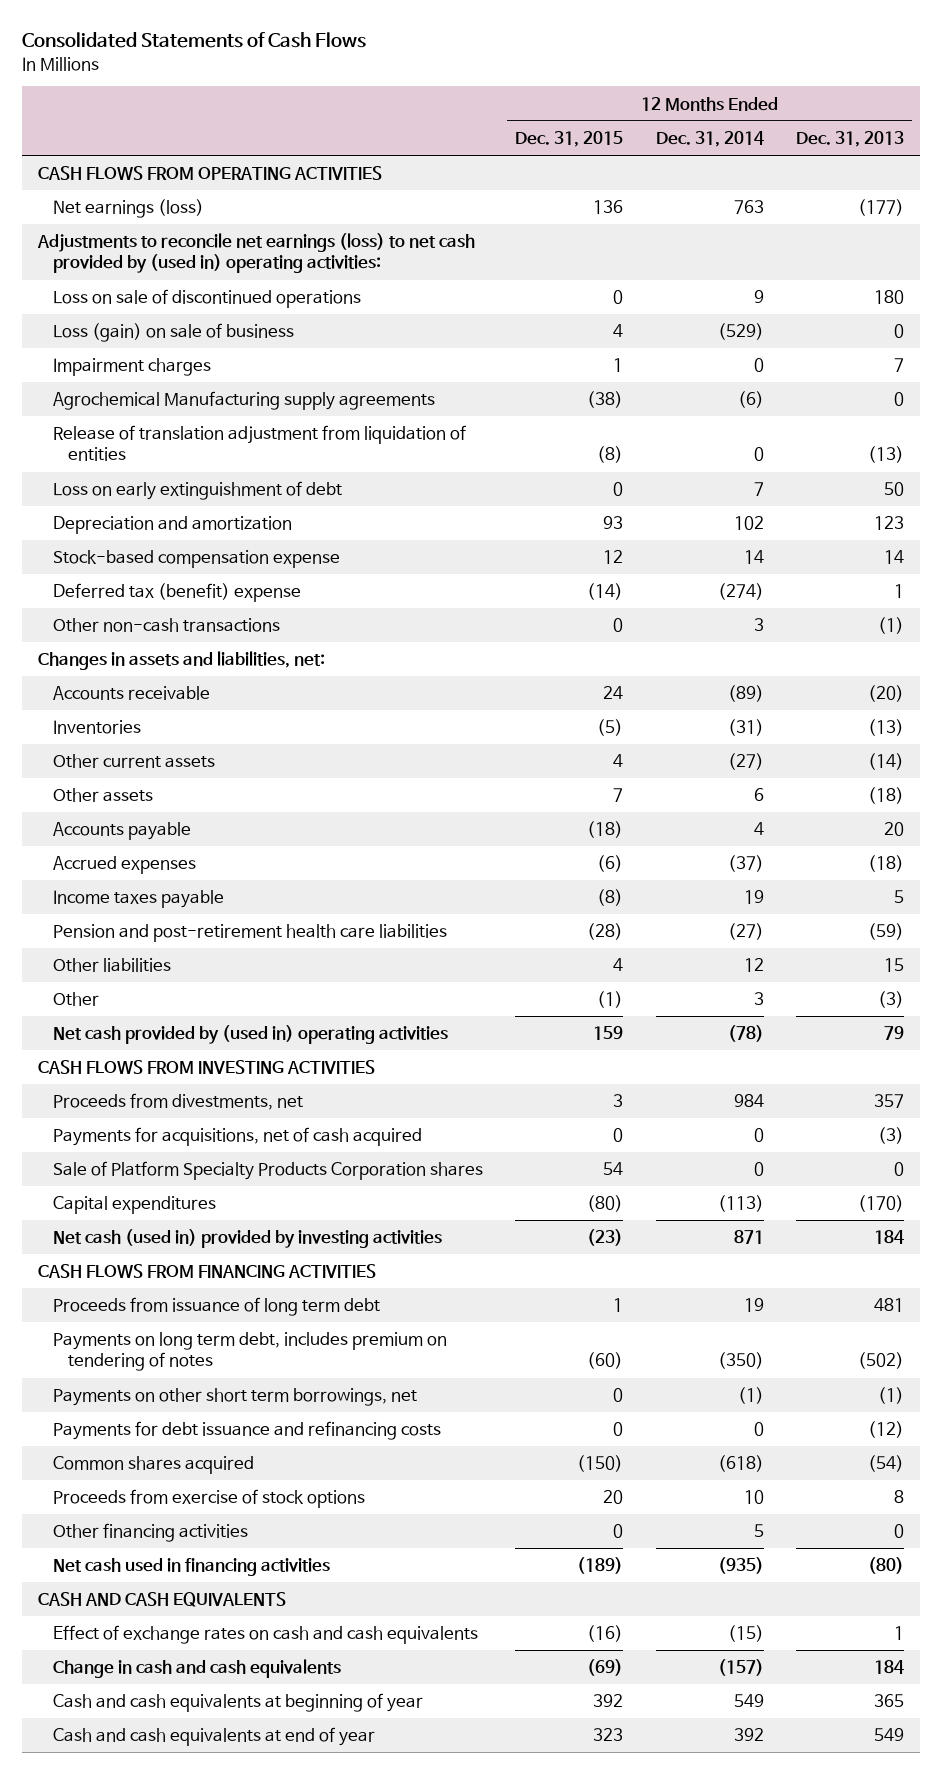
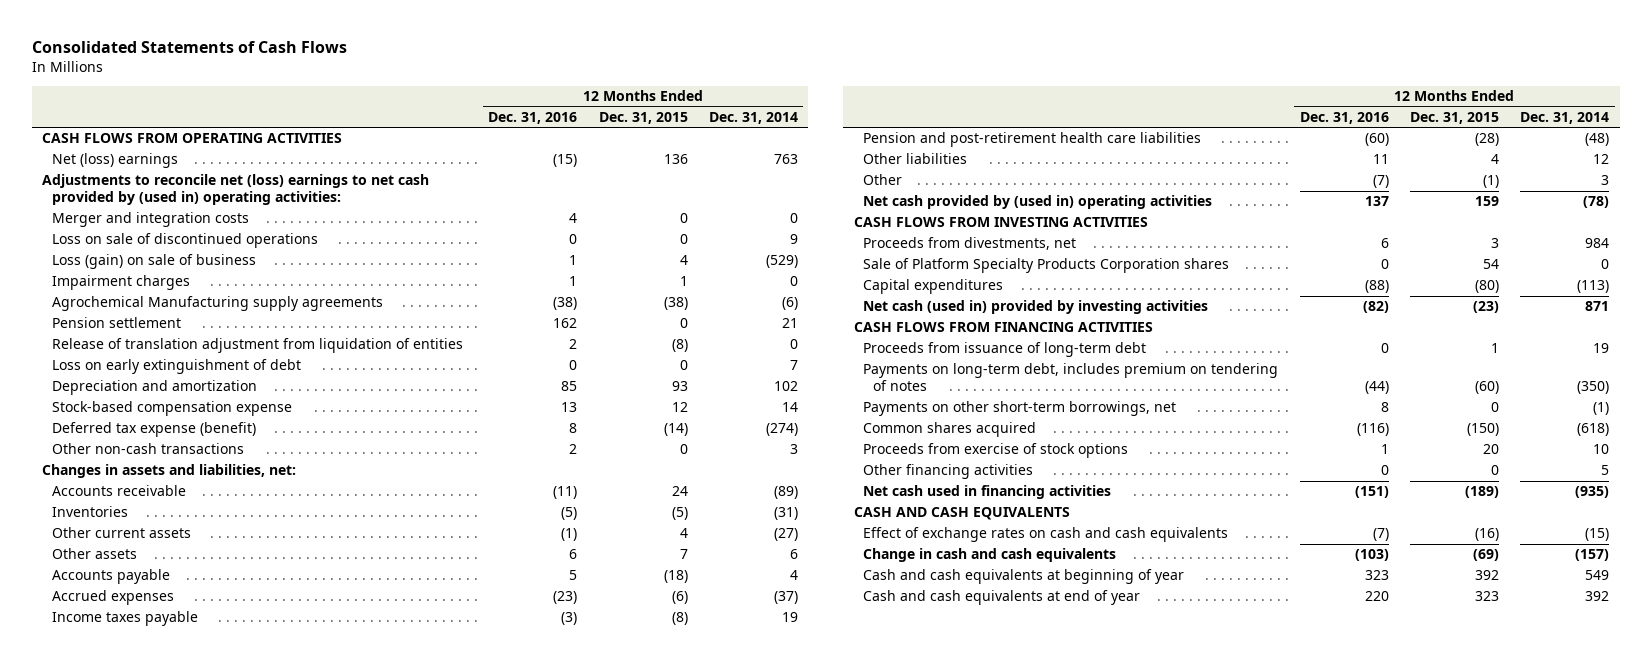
[796,130,905,147] Dec. 31, 2013 -> none
none -> [488,111,578,124] Dec. 31, 2016
[52,199,204,219] Net earnings (loss) -> [51,153,178,169] Net (loss) earnings
[36,233,475,274] Adjustments to reconcile net earnings (loss) to net cash provided by (used in) operating activities: -> [42,174,430,206] Adjustments to reconcile net (loss) earnings to net cash provided by (used in) operating activities:
none -> [51,212,249,228] Merger and integration costs
none -> [51,317,181,329] Pension settlement
[52,583,301,603] Deferred tax (benefit) expense -> [51,422,256,438] Deferred tax expense (benefit)
[727,923,764,941] (27) -> [1585,133,1610,147] (48)
[52,1127,422,1147] Payments for acquisitions, net of cash acquired -> none
[52,1421,441,1441] Payments for debt issuance and refinancing costs -> none
[52,1297,380,1317] Proceeds from issuance of long term debt -> [863,342,1147,358] Proceeds from issuance of long-term debt
[52,1332,447,1372] Payments on long term debt, includes premium on tendering of notes -> [863,363,1279,392] Payments on long-term debt, includes premium on tendering of notes
[52,1388,417,1407] Payments on other short term borrowings, net -> [863,401,1177,417] Payments on other short-term borrowings, net

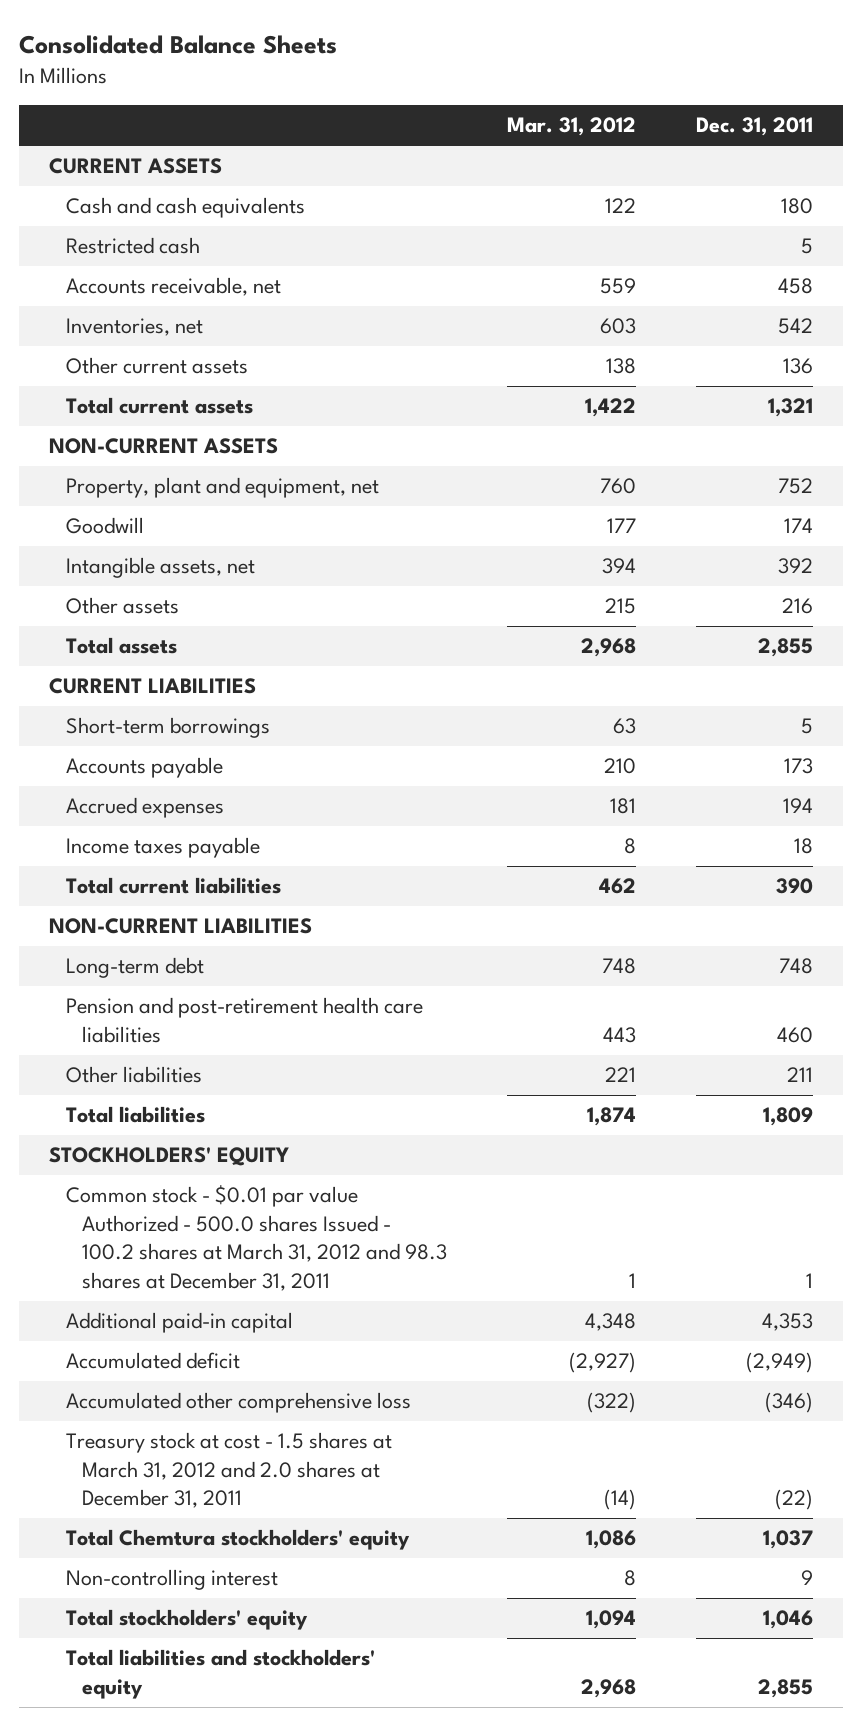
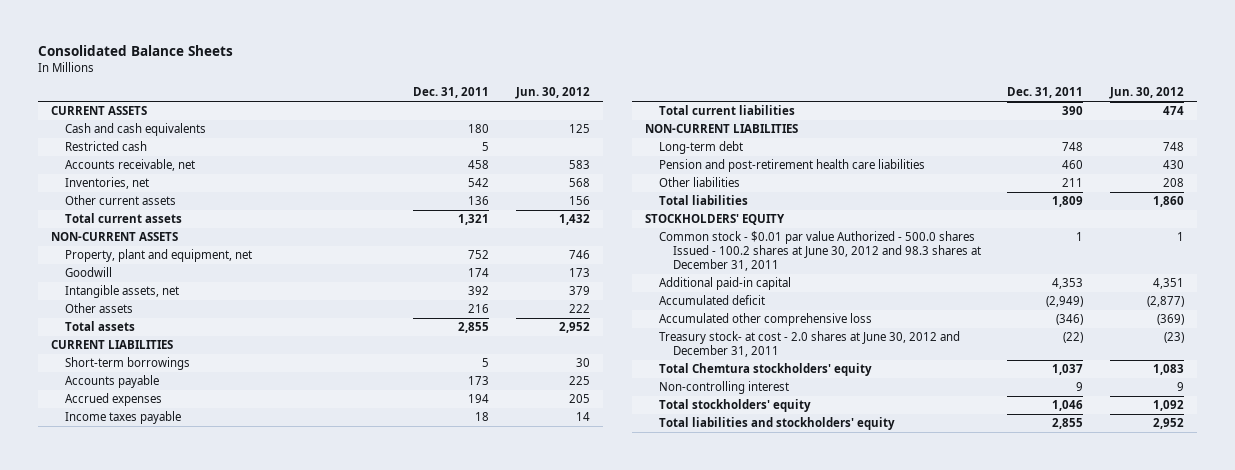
[506,117,636,137] Mar. 31, 2012 -> none
none -> [514,87,590,100] Jun. 30, 2012
[65,1185,447,1292] Common stock - $0.01 par value Authorized - 500.0 shares Issued - 100.2 shares at March 31, 2012 and 98.3 shares at December 31, 2011 -> [658,231,981,272] Common stock - $0.01 par value Authorized - 500.0 shares Issued - 100.2 shares at June 30, 2012 and 98.3 shares at December 31, 2011
[65,1432,392,1509] Treasury stock at cost - 1.5 shares at March 31, 2012 and 2.0 shares at December 31, 2011 -> [658,331,960,358] Treasury stock- at cost - 2.0 shares at June 30, 2012 and December 31, 2011

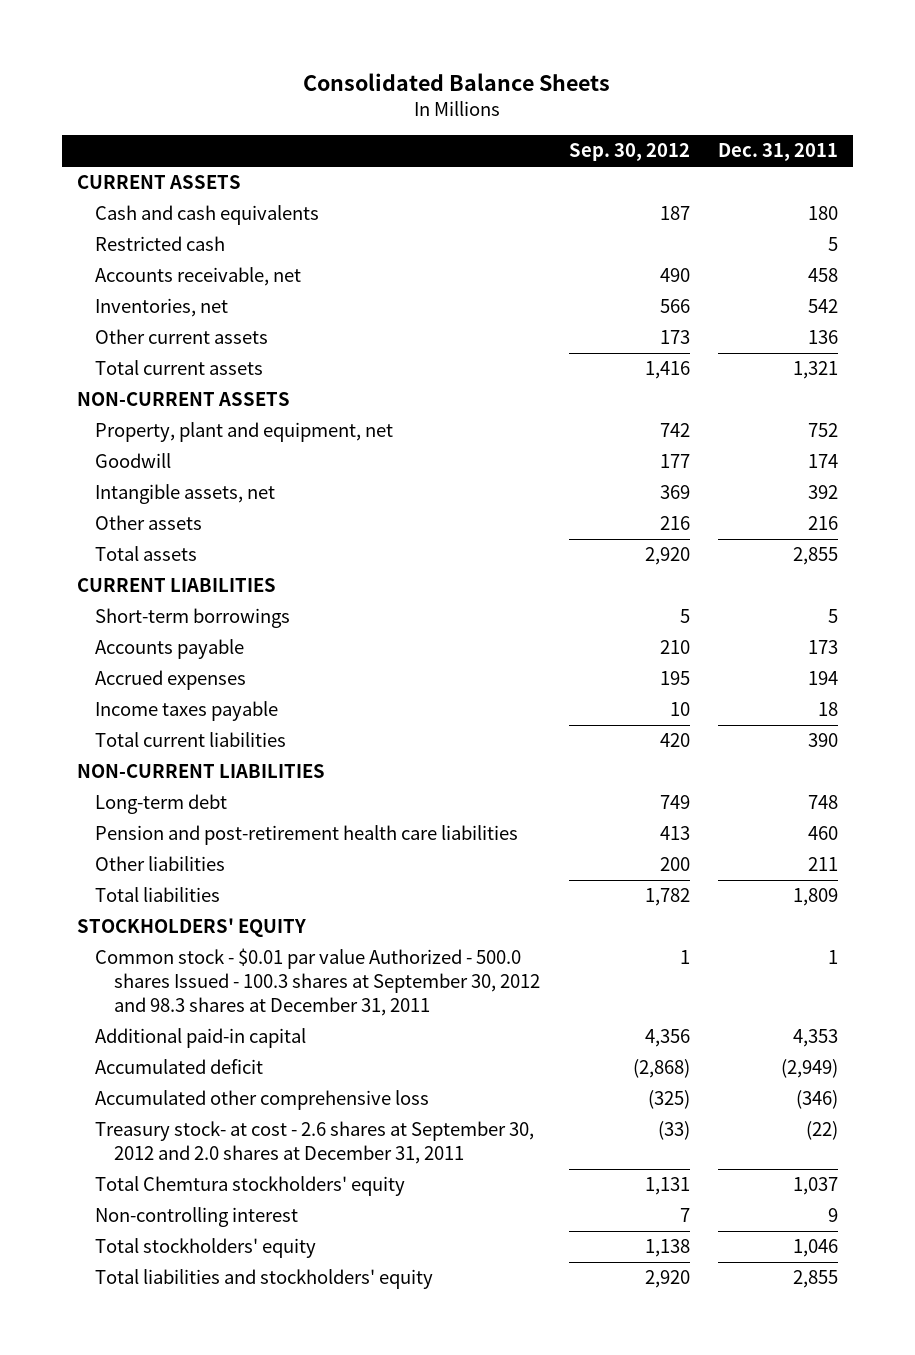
[514,87,590,100] Jun. 30, 2012 -> none
none -> [568,143,690,162] Sep. 30, 2012
[658,231,981,272] Common stock - $0.01 par value Authorized - 500.0 shares Issued - 100.2 shares at June 30, 2012 and 98.3 shares at December 31, 2011 -> [95,948,540,1017] Common stock - $0.01 par value Authorized - 500.0 shares Issued - 100.3 shares at September 30, 2012 and 98.3 shares at December 31, 2011
[658,331,960,358] Treasury stock- at cost - 2.0 shares at June 30, 2012 and December 31, 2011 -> [95,1121,535,1165] Treasury stock- at cost - 2.6 shares at September 30, 2012 and 2.0 shares at December 31, 2011

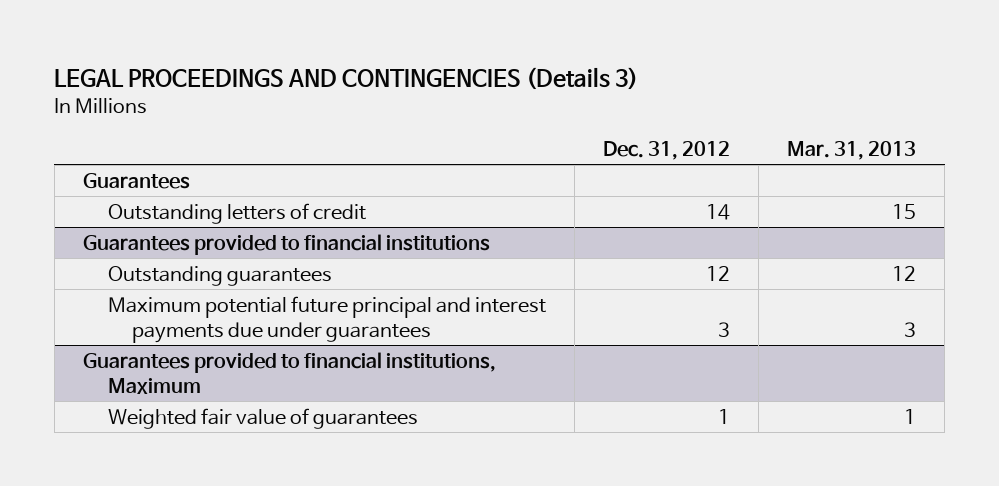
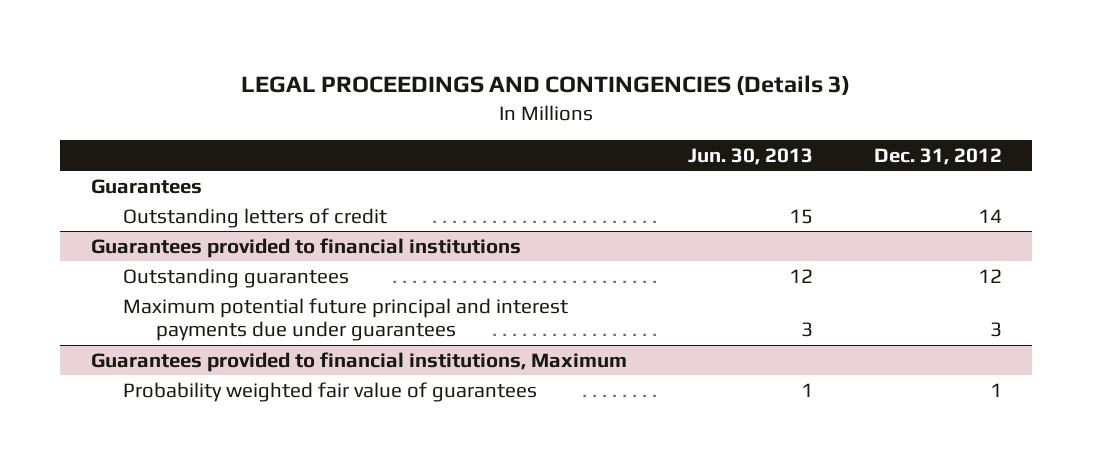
[787,140,917,160] Mar. 31, 2013 -> none
none -> [687,147,813,165] Jun. 30, 2013
[107,407,418,429] Weighted fair value of guarantees -> [123,381,538,402] Probability weighted fair value of guarantees

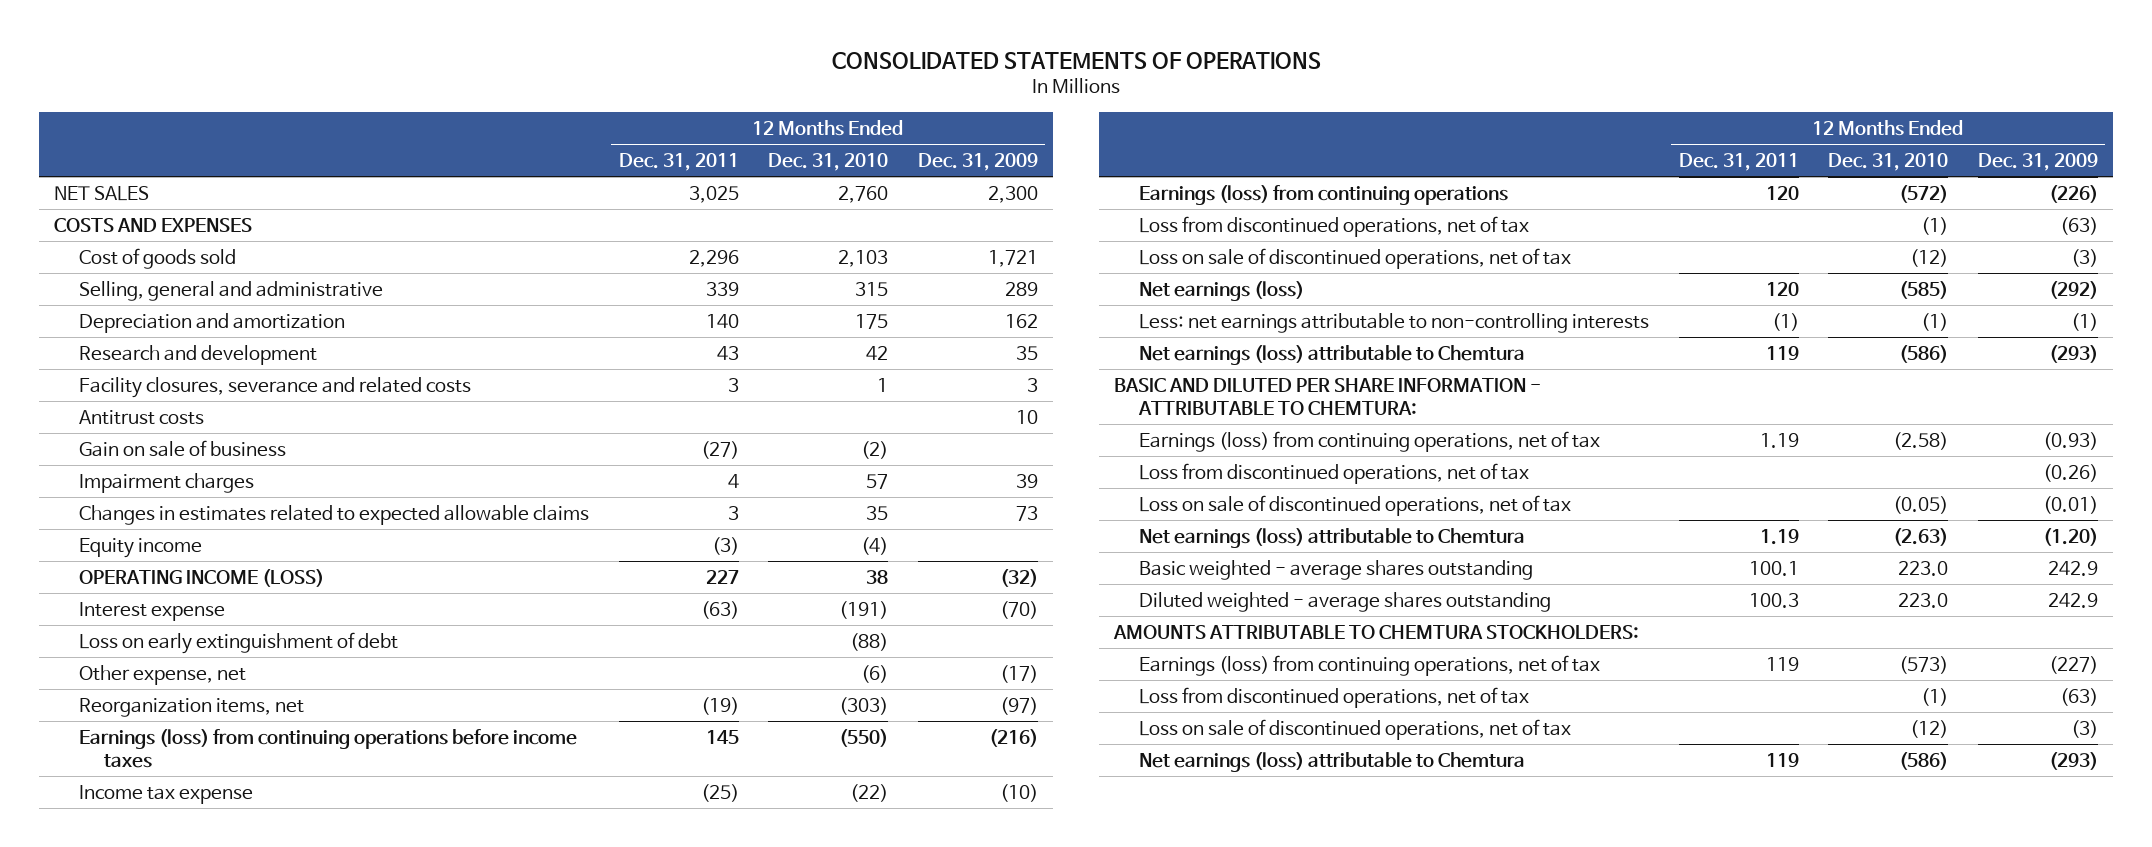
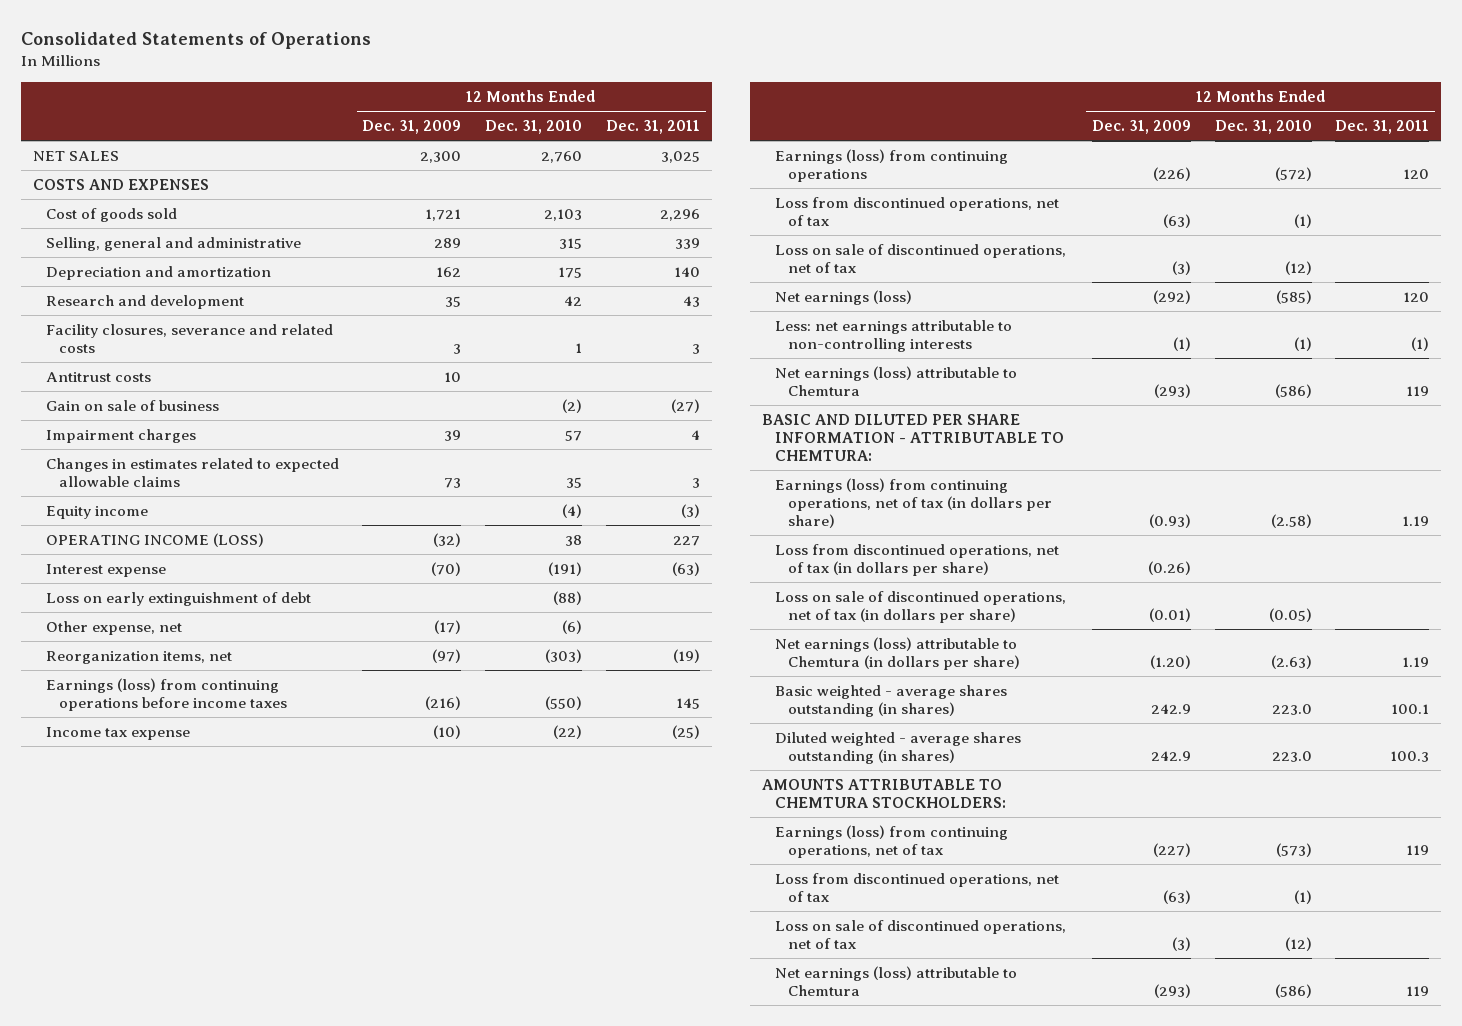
[832,52,1322,70] CONSOLIDATED STATEMENTS OF OPERATIONS -> [20,32,371,50] Consolidated Statements of Operations
[1139,430,1601,452] Earnings (loss) from continuing operations, net of tax -> [775,478,1053,529] Earnings (loss) from continuing operations, net of tax (in dollars per share)
[1139,462,1530,484] Loss from discontinued operations, net of tax -> [775,544,1060,577] Loss from discontinued operations, net of tax (in dollars per share)
[1139,494,1572,516] Loss on sale of discontinued operations, net of tax -> [775,591,1067,624] Loss on sale of discontinued operations, net of tax (in dollars per share)
[1139,527,1526,548] Net earnings (loss) attributable to Chemtura -> [775,637,1021,671] Net earnings (loss) attributable to Chemtura (in dollars per share)
[1139,559,1534,580] Basic weighted - average shares outstanding -> [775,685,1008,718] Basic weighted - average shares outstanding (in shares)
[1139,591,1552,612] Diluted weighted - average shares outstanding -> [775,732,1022,765] Diluted weighted - average shares outstanding (in shares)

